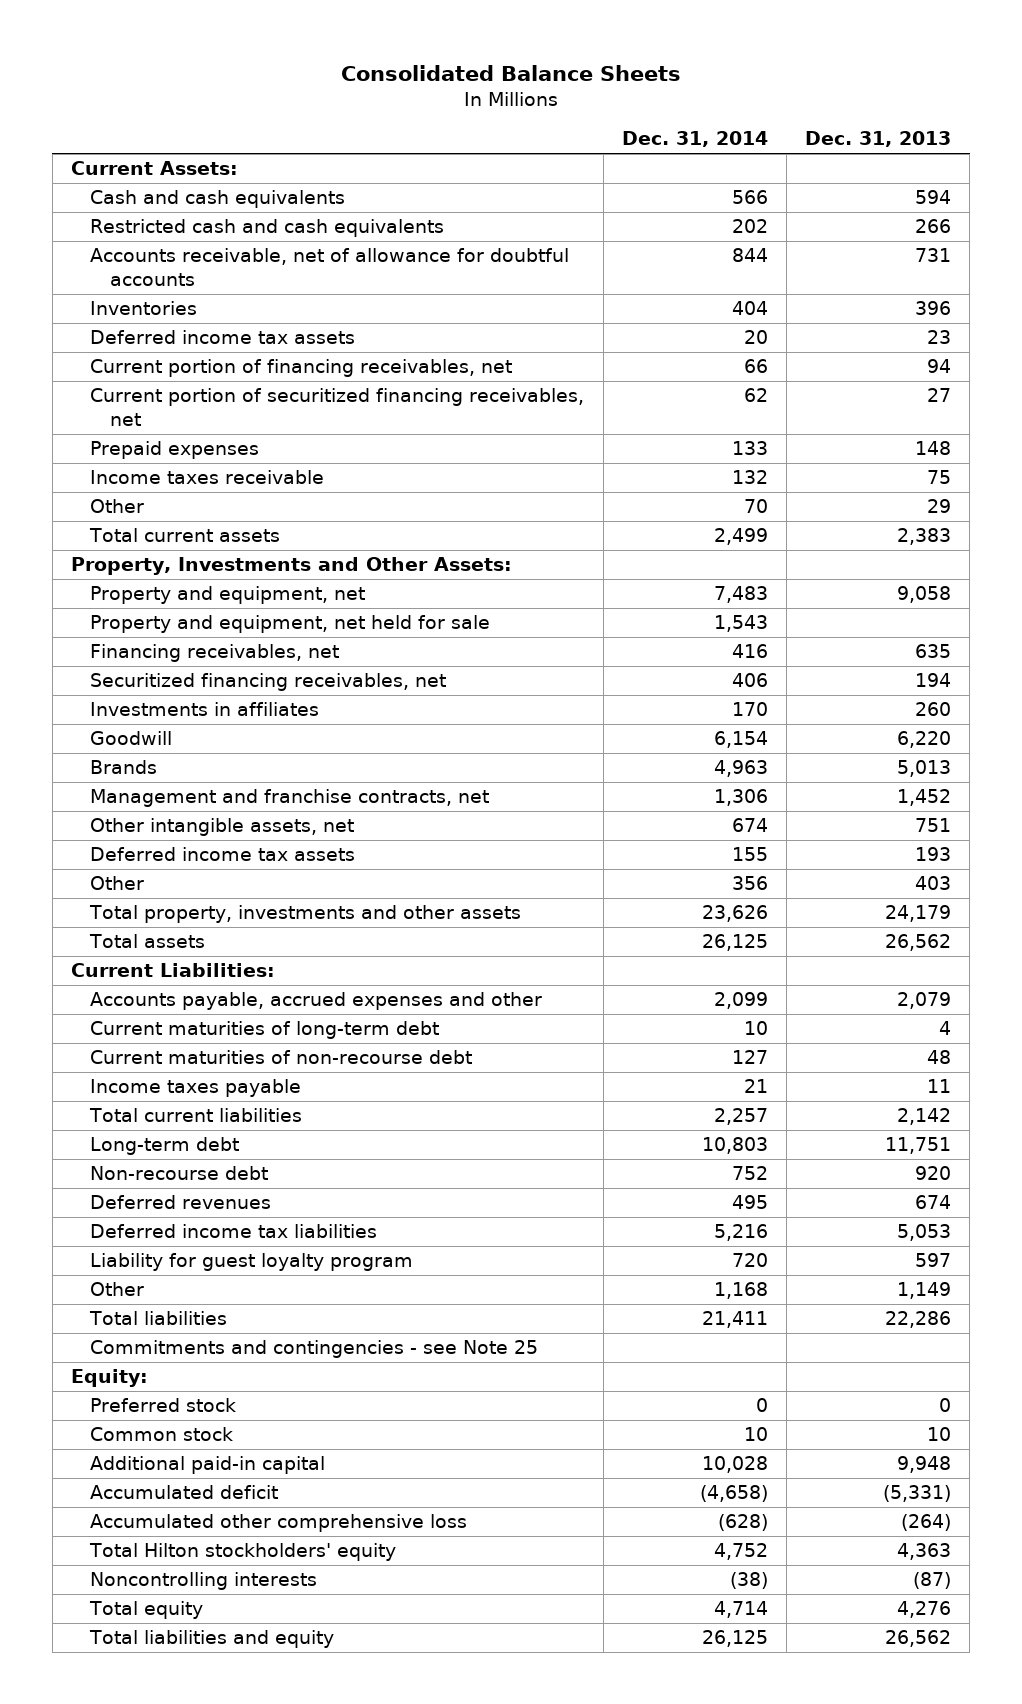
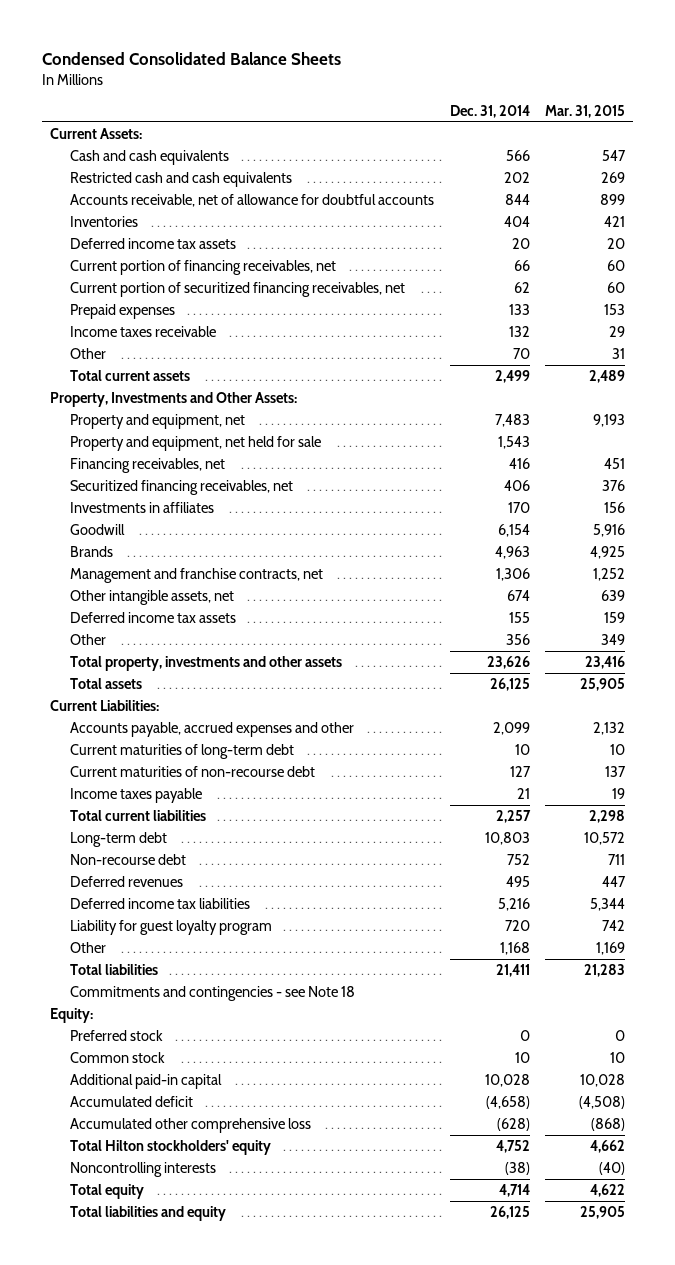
[341,64,682,81] Consolidated Balance Sheets -> [41,51,341,65] Condensed Consolidated Balance Sheets
[805,131,952,148] Dec. 31, 2013 -> none
none -> [545,104,626,118] Mar. 31, 2015
[90,1340,539,1359] Commitments and contingencies - see Note 25 -> [70,986,356,1002] Commitments and contingencies - see Note 18

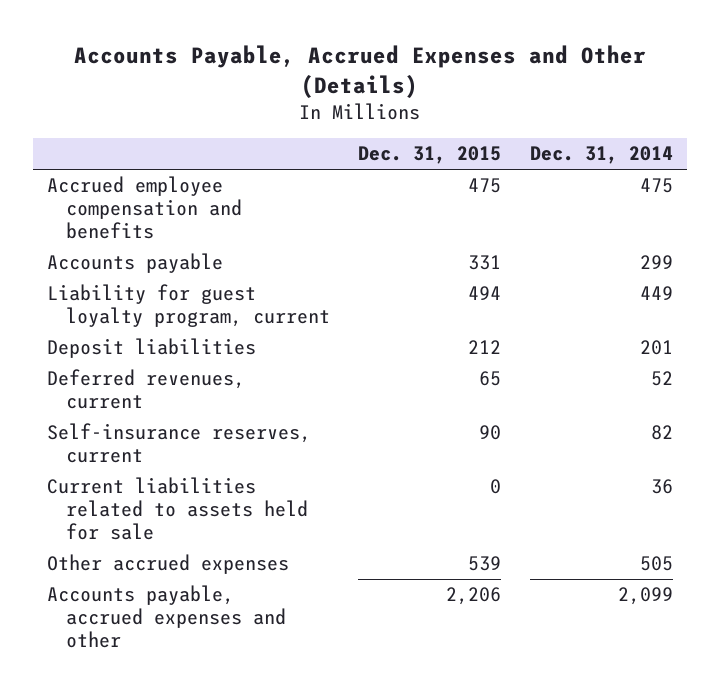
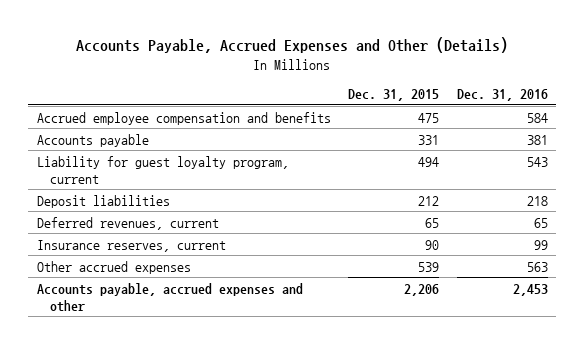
[529,146,673,165] Dec. 31, 2014 -> none
none -> [456,88,548,101] Dec. 31, 2016
[47,477,308,541] Current liabilities related to assets held for sale -> none
[47,423,312,464] Self-insurance reserves, current -> [36,239,226,252] Insurance reserves, current

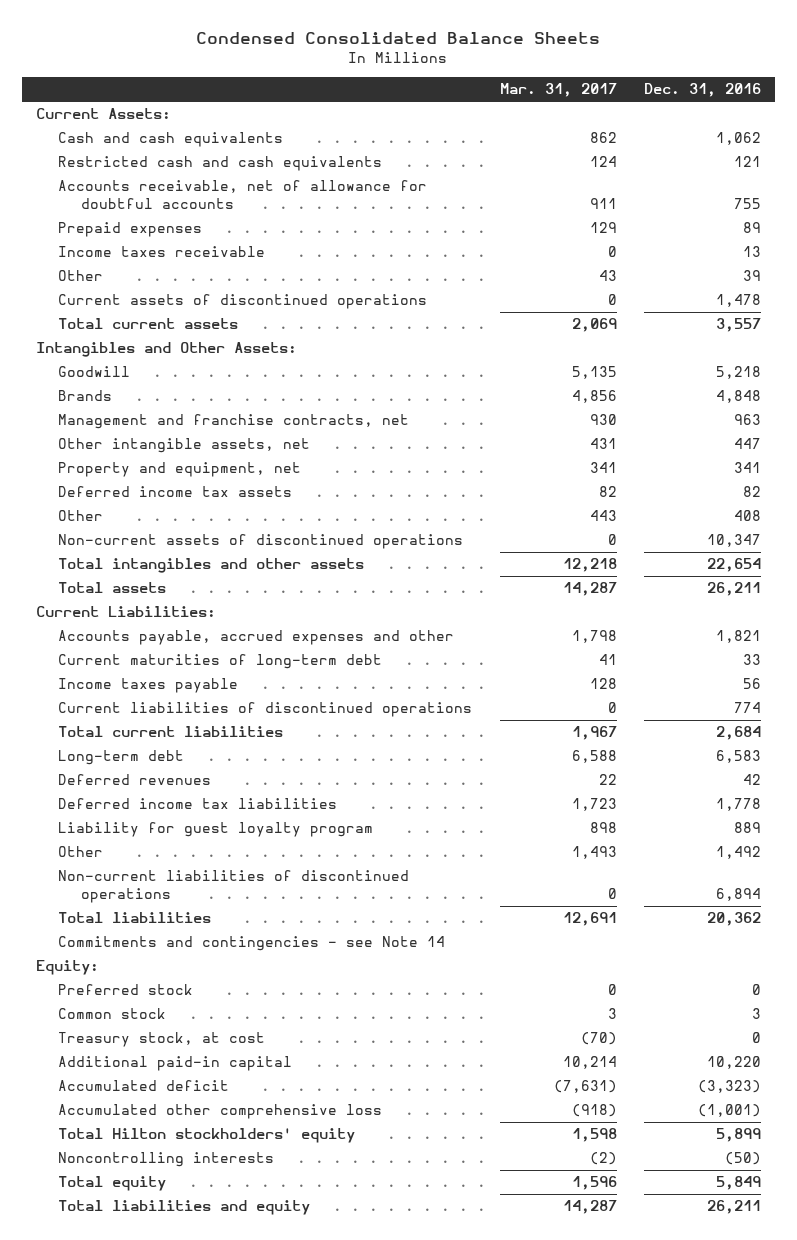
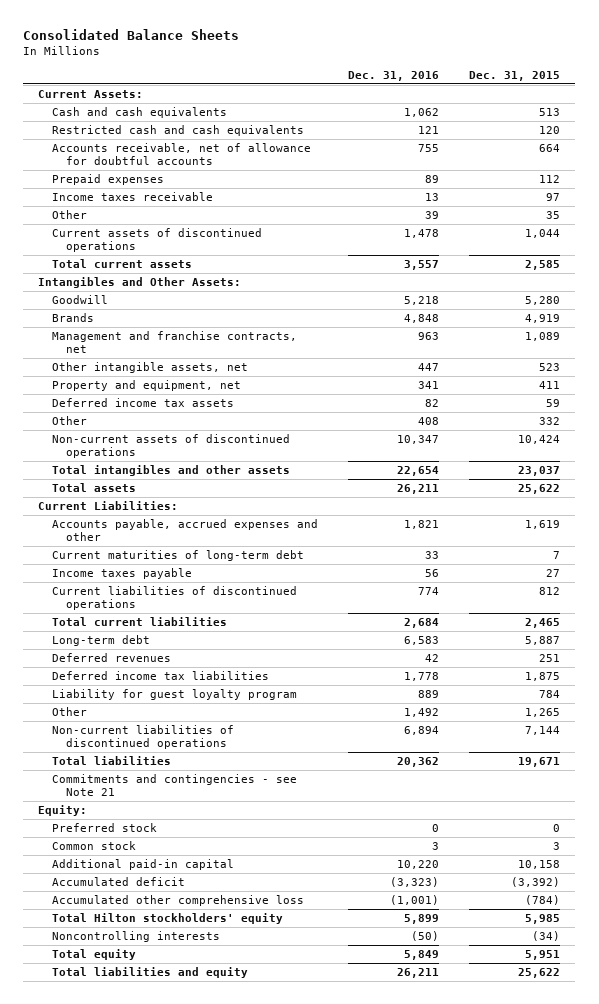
[196,31,601,44] Condensed Consolidated Balance Sheets -> [23,29,240,41] Consolidated Balance Sheets
[499,83,617,98] Mar. 31, 2017 -> none
none -> [469,71,561,82] Dec. 31, 2015
[58,936,446,952] Commitments and contingencies - see Note 14 -> [52,773,298,797] Commitments and contingencies - see Note 21
[58,1032,266,1048] Treasury stock, at cost -> none

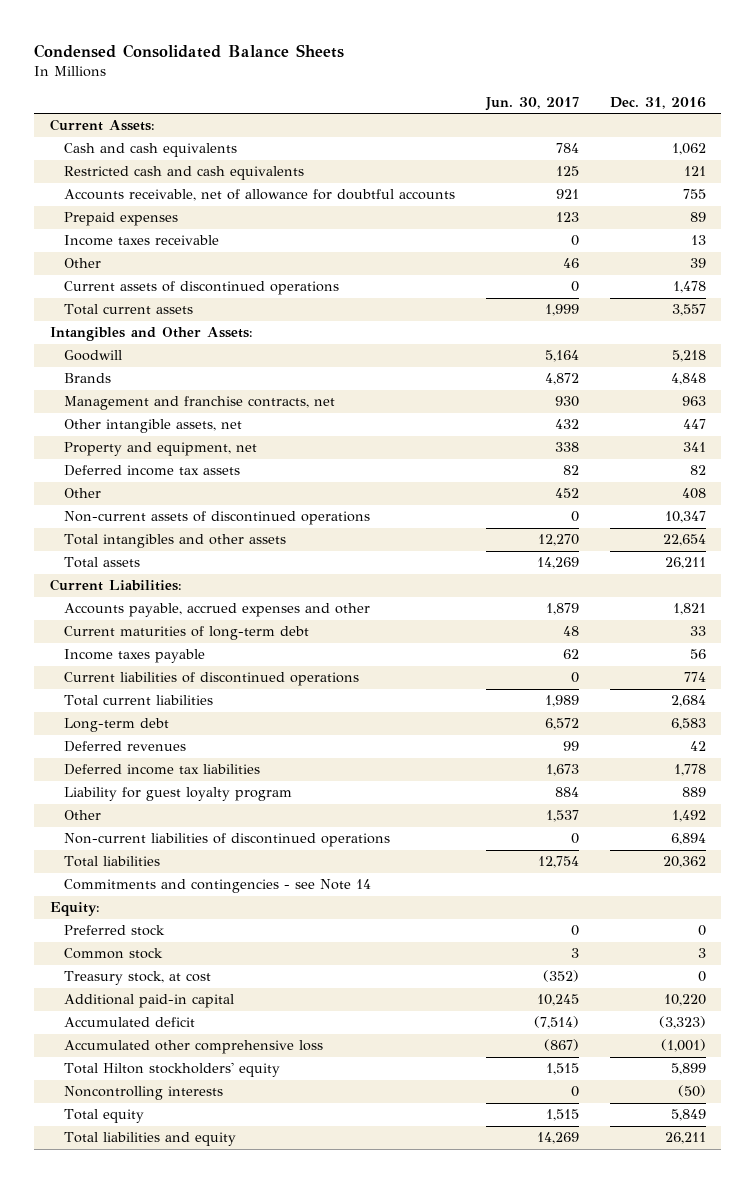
[23,29,240,41] Consolidated Balance Sheets -> [34,43,345,58] Condensed Consolidated Balance Sheets
[469,71,561,82] Dec. 31, 2015 -> none
none -> [485,97,580,112] Jun. 30, 2017
[52,773,298,797] Commitments and contingencies - see Note 21 -> [64,879,372,894] Commitments and contingencies - see Note 14
none -> [64,971,212,986] Treasury stock, at cost

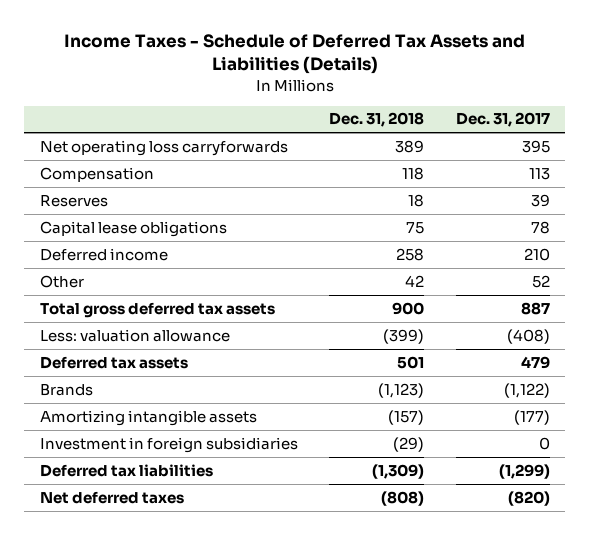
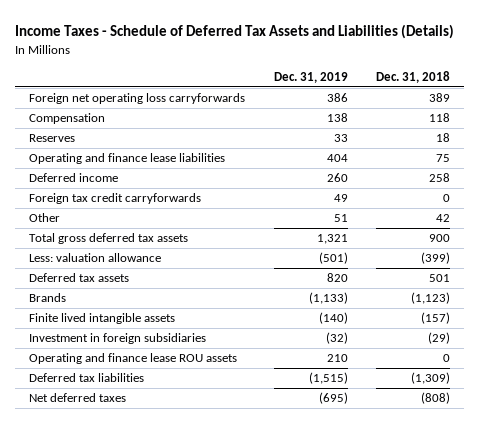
[455,112,550,128] Dec. 31, 2017 -> none
none -> [273,72,348,84] Dec. 31, 2019
[39,139,288,156] Net operating loss carryforwards -> [29,93,246,105] Foreign net operating loss carryforwards
[39,220,227,237] Capital lease obligations -> [29,153,226,165] Operating and finance lease liabilities
none -> [29,193,202,205] Foreign tax credit carryforwards
[39,409,257,426] Amortizing intangible assets -> [29,313,176,325] Finite lived intangible assets
none -> [29,353,238,365] Operating and finance lease ROU assets

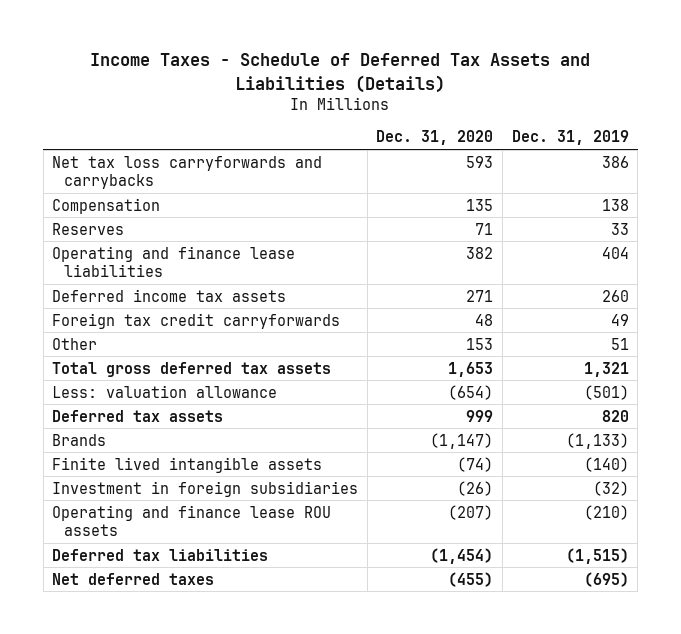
[375,71,450,84] Dec. 31, 2018 -> none
none -> [376,130,494,146] Dec. 31, 2020
[29,93,246,105] Foreign net operating loss carryforwards -> [52,155,323,190] Net tax loss carryforwards and carrybacks
[29,173,119,183] Deferred income -> [52,288,287,302] Deferred income tax assets
[326,354,348,363] 210 -> [583,504,629,520] (210)

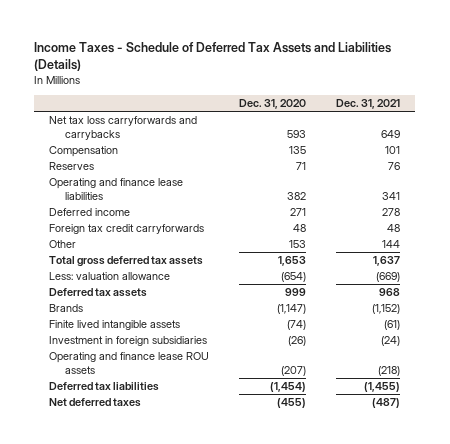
[511,130,629,146] Dec. 31, 2019 -> none
none -> [336,99,401,110] Dec. 31, 2021
[52,288,287,302] Deferred income tax assets -> [49,208,131,217] Deferred income

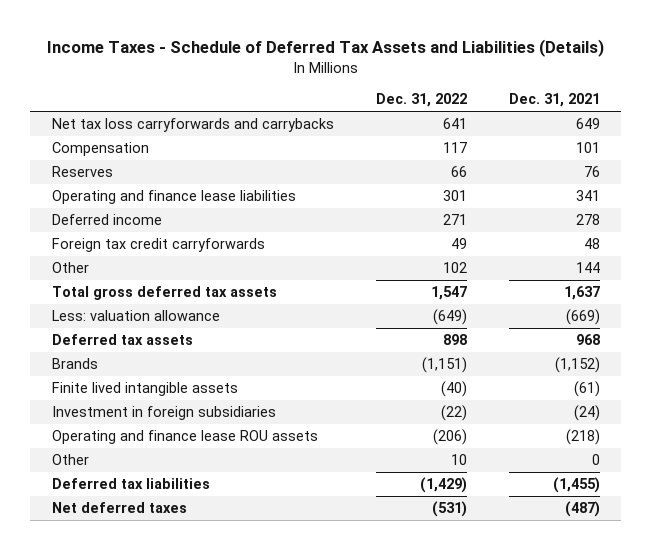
[239,99,307,110] Dec. 31, 2020 -> none
none -> [375,93,467,108] Dec. 31, 2022
none -> [51,454,89,466] Other

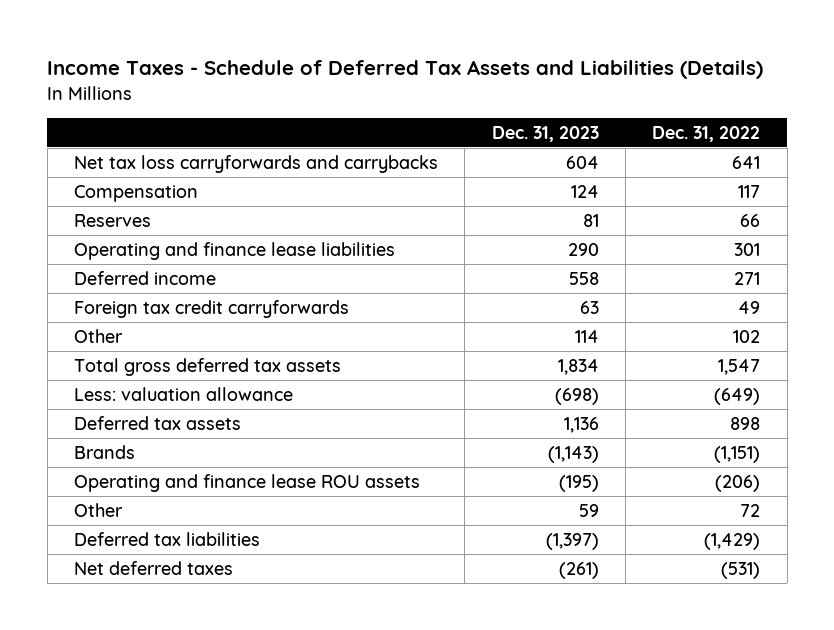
[508,93,600,108] Dec. 31, 2021 -> none
none -> [491,125,599,142] Dec. 31, 2023
[51,382,238,397] Finite lived intangible assets -> none
[51,406,276,421] Investment in foreign subsidiaries -> none
[450,454,467,466] 10 -> [740,504,761,518] 72

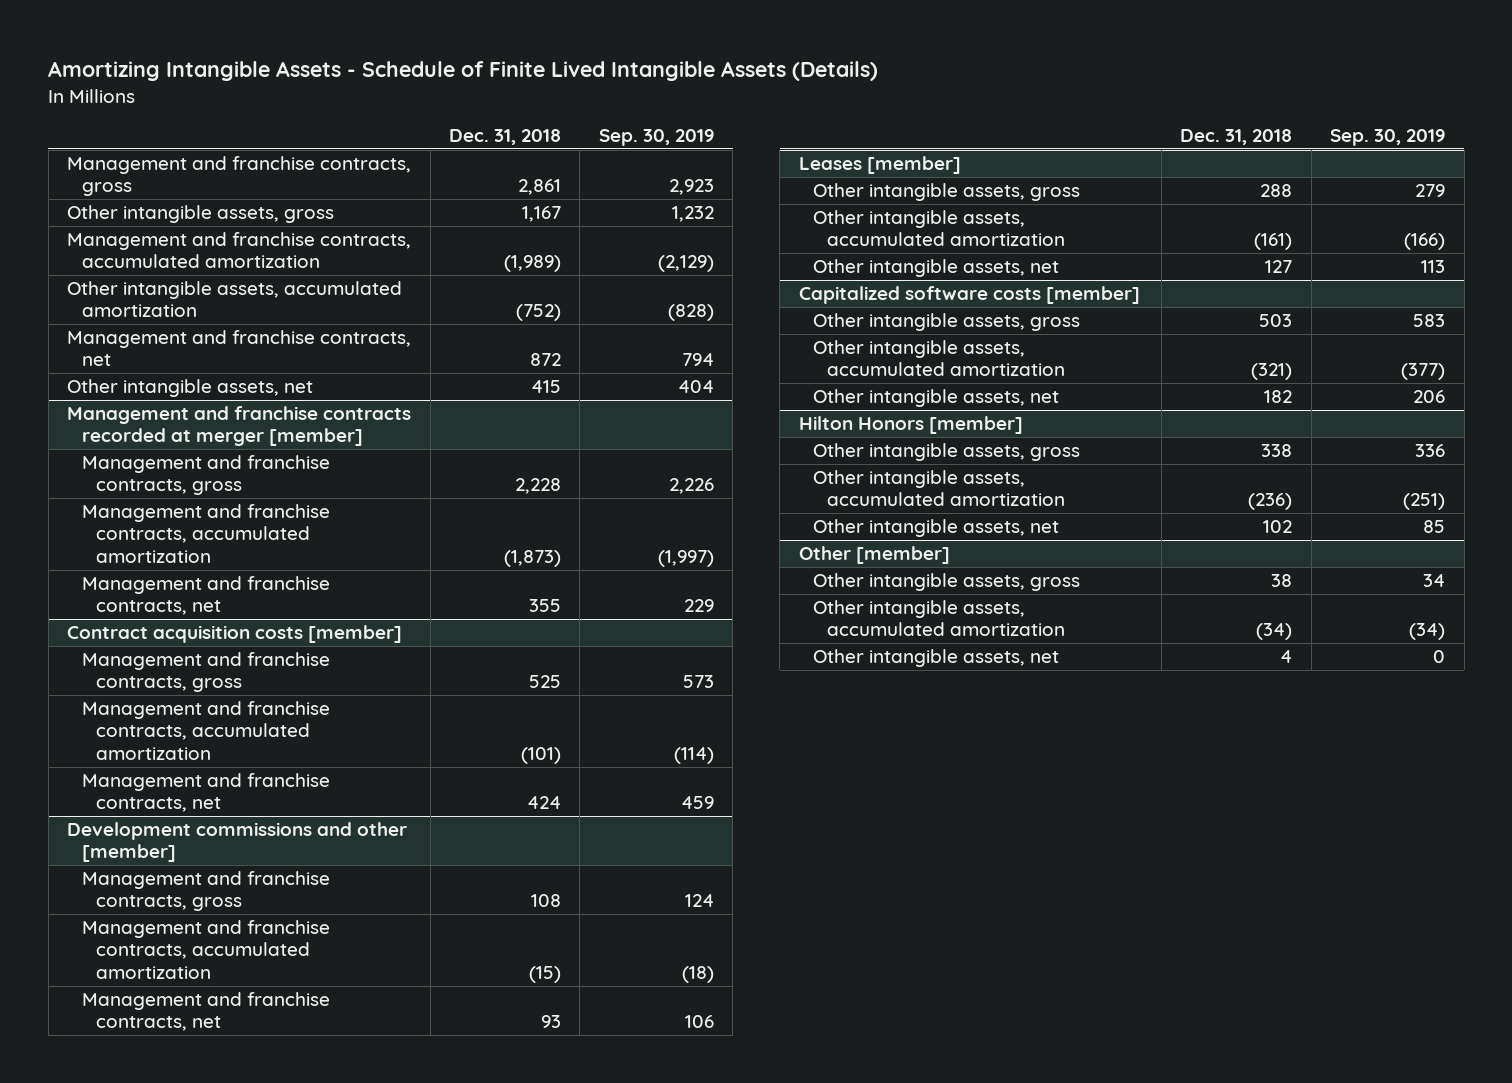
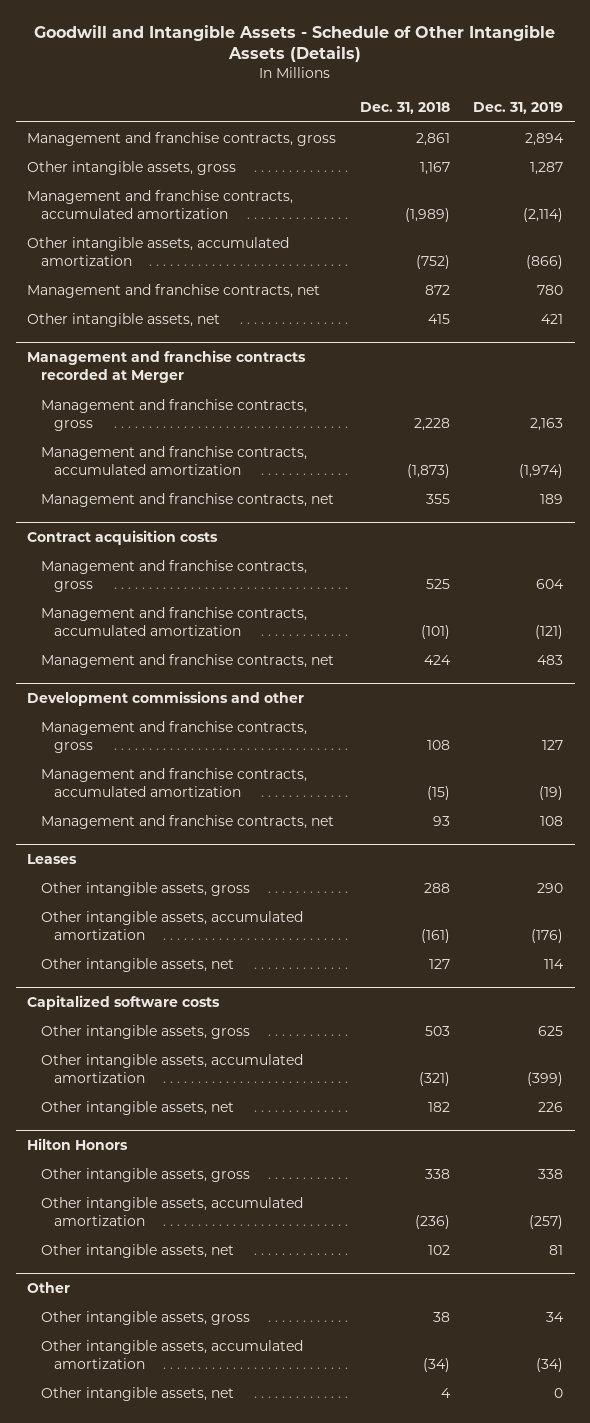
[48,61,879,82] Amortizing Intangible Assets - Schedule of Finite Lived Intangible Assets (Details) -> [34,24,556,63] Goodwill and Intangible Assets - Schedule of Other Intangible Assets (Details)
[598,128,714,146] Sep. 30, 2019 -> none
none -> [472,101,563,114] Dec. 31, 2019
[67,406,412,447] Management and franchise contracts recorded at merger [member] -> [27,349,307,383] Management and franchise contracts recorded at Merger
[67,625,403,644] Contract acquisition costs [member] -> [27,529,219,545] Contract acquisition costs
[67,822,408,863] Development commissions and other [member] -> [27,690,305,706] Development commissions and other
[798,156,961,175] Leases [member] -> [27,853,78,864] Leases
[798,286,1140,305] Capitalized software costs [member] -> [27,994,221,1010] Capitalized software costs
[798,416,1023,435] Hilton Honors [member] -> [27,1137,129,1150] Hilton Honors
[798,546,950,565] Other [member] -> [27,1281,71,1293] Other

